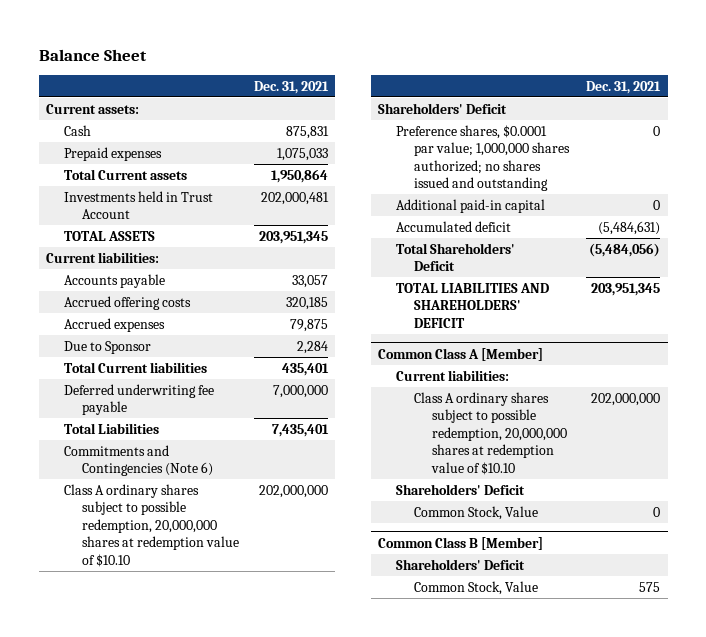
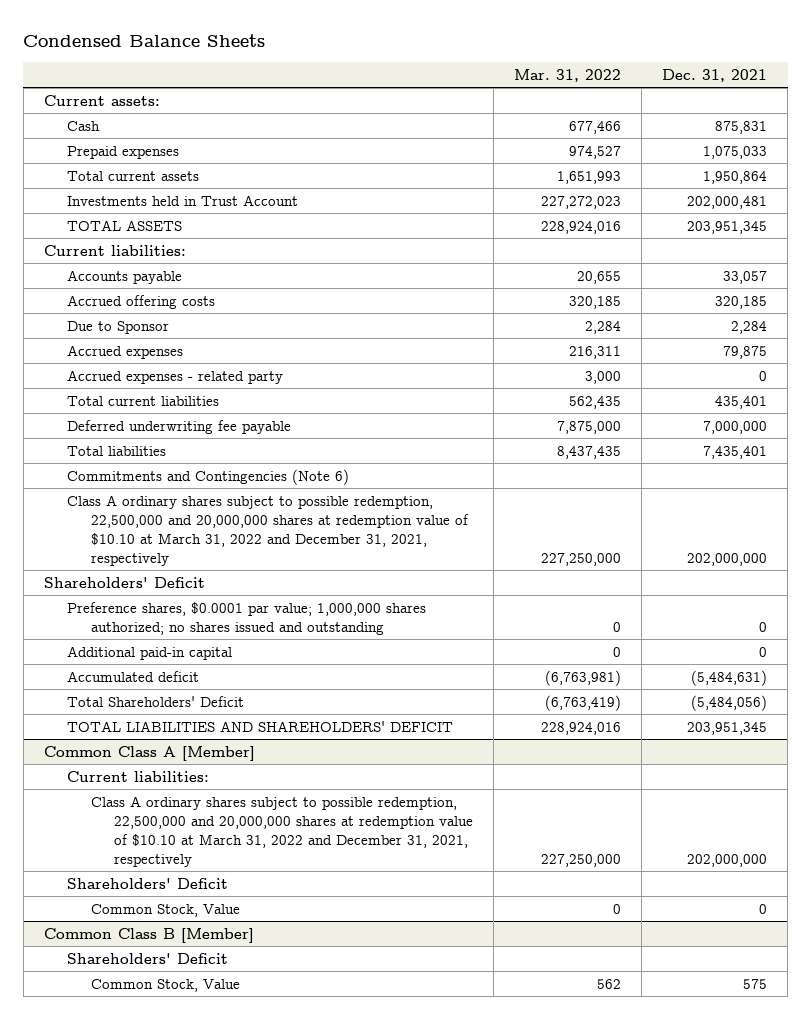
[38,48,147,61] Balance Sheet -> [23,33,266,47] Condensed Balance Sheets
none -> [514,68,622,82] Mar. 31, 2022
[64,168,188,180] Total Current assets -> [67,170,200,181] Total current assets
[64,317,166,332] Accrued expenses -> [67,344,184,359] Accrued expenses
none -> [67,369,284,384] Accrued expenses - related party
[64,361,208,373] Total Current liabilities -> [67,395,220,406] Total current liabilities
[64,422,160,434] Total Liabilities -> [67,445,167,456] Total liabilities
[64,483,240,567] Class A ordinary shares subject to possible redemption, 20,000,000 shares at redemption value of $10.10 -> [67,494,469,566] Class A ordinary shares subject to possible redemption, 22,500,000 and 20,000,000 shares at redemption value of $10.10 at March 31, 2022 and December 31, 2021, respectively
[414,391,568,475] Class A ordinary shares subject to possible redemption, 20,000,000 shares at redemption value of $10.10 -> [90,795,474,867] Class A ordinary shares subject to possible redemption, 22,500,000 and 20,000,000 shares at redemption value of $10.10 at March 31, 2022 and December 31, 2021, respectively

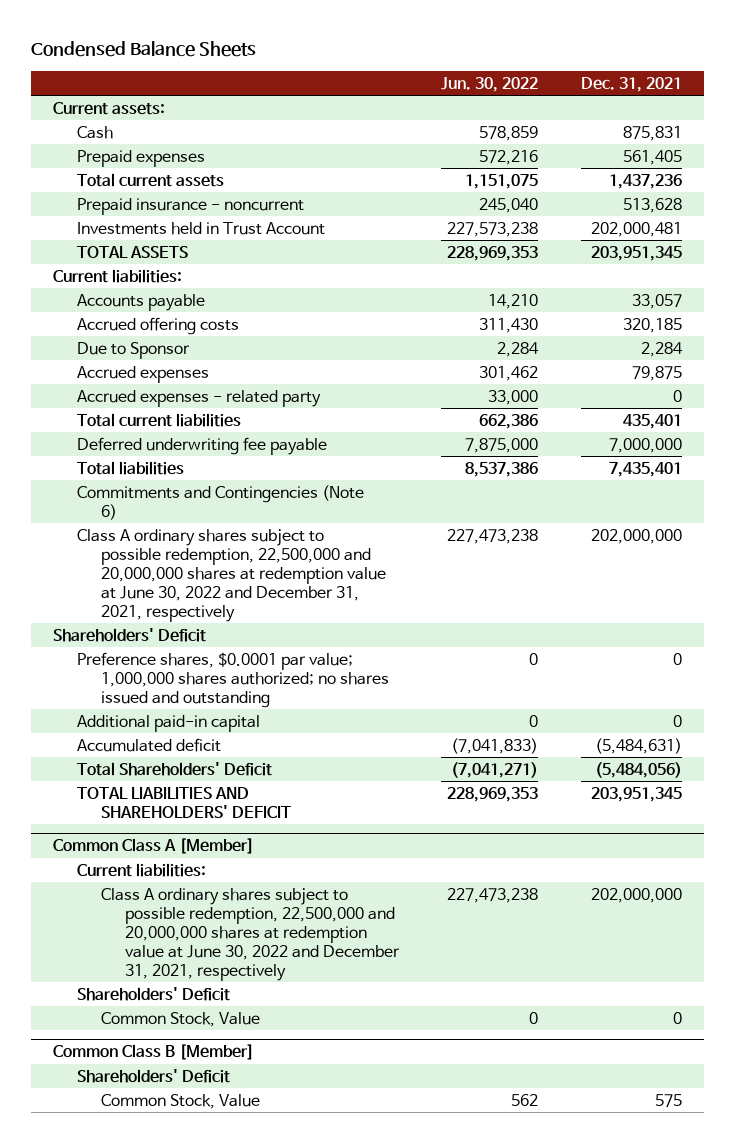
[514,68,622,82] Mar. 31, 2022 -> none
none -> [441,76,539,92] Jun. 30, 2022
[703,145,768,159] 1,075,033 -> [623,149,683,165] 561,405
[703,170,768,184] 1,950,864 -> [609,173,683,189] 1,437,236
none -> [76,197,304,215] Prepaid insurance - noncurrent
[67,494,469,566] Class A ordinary shares subject to possible redemption, 22,500,000 and 20,000,000 shares at redemption value of $10.10 at March 31, 2022 and December 31, 2021, respectively -> [76,528,386,622] Class A ordinary shares subject to possible redemption, 22,500,000 and 20,000,000 shares at redemption value at June 30, 2022 and December 31, 2021, respectively
[90,795,474,867] Class A ordinary shares subject to possible redemption, 22,500,000 and 20,000,000 shares at redemption value of $10.10 at March 31, 2022 and December 31, 2021, respectively -> [100,887,400,981] Class A ordinary shares subject to possible redemption, 22,500,000 and 20,000,000 shares at redemption value at June 30, 2022 and December 31, 2021, respectively

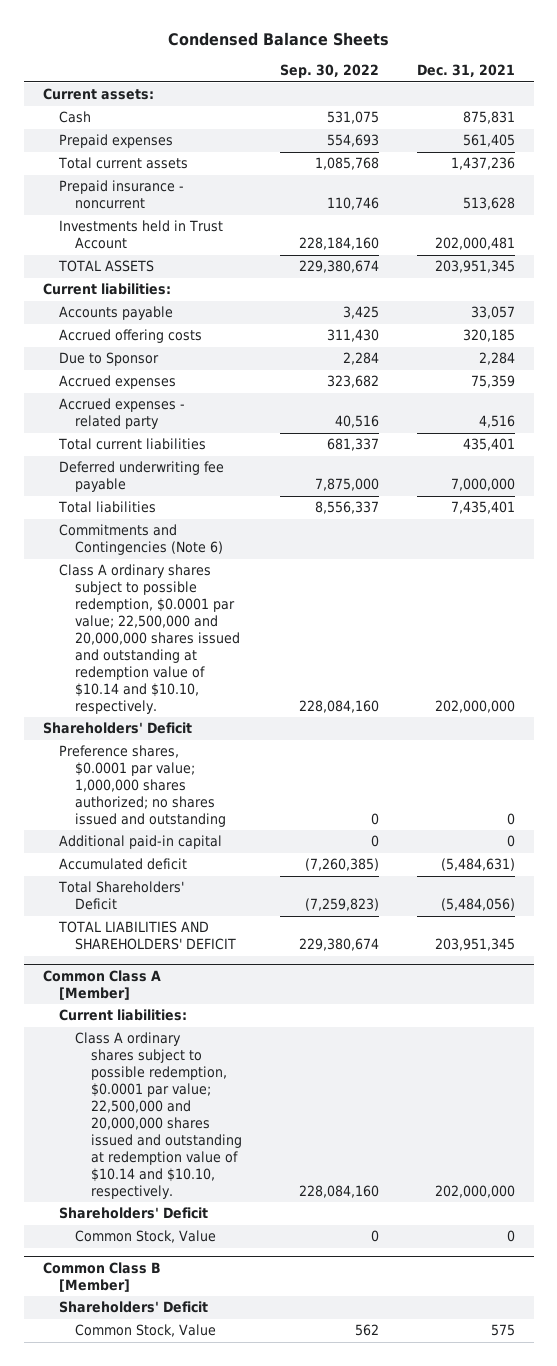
[441,76,539,92] Jun. 30, 2022 -> none
none -> [279,64,379,79] Sep. 30, 2022
[632,365,683,381] 79,875 -> [470,375,515,389] 75,359
[673,389,683,402] 0 -> [478,415,515,429] 4,516
[76,528,386,622] Class A ordinary shares subject to possible redemption, 22,500,000 and 20,000,000 shares at redemption value at June 30, 2022 and December 31, 2021, respectively -> [58,564,240,714] Class A ordinary shares subject to possible redemption, $0.0001 par value; 22,500,000 and 20,000,000 shares issued and outstanding at redemption value of $10.14 and $10.10, respectively.
[100,887,400,981] Class A ordinary shares subject to possible redemption, 22,500,000 and 20,000,000 shares at redemption value at June 30, 2022 and December 31, 2021, respectively -> [74,1032,242,1199] Class A ordinary shares subject to possible redemption, $0.0001 par value; 22,500,000 and 20,000,000 shares issued and outstanding at redemption value of $10.14 and $10.10, respectively.

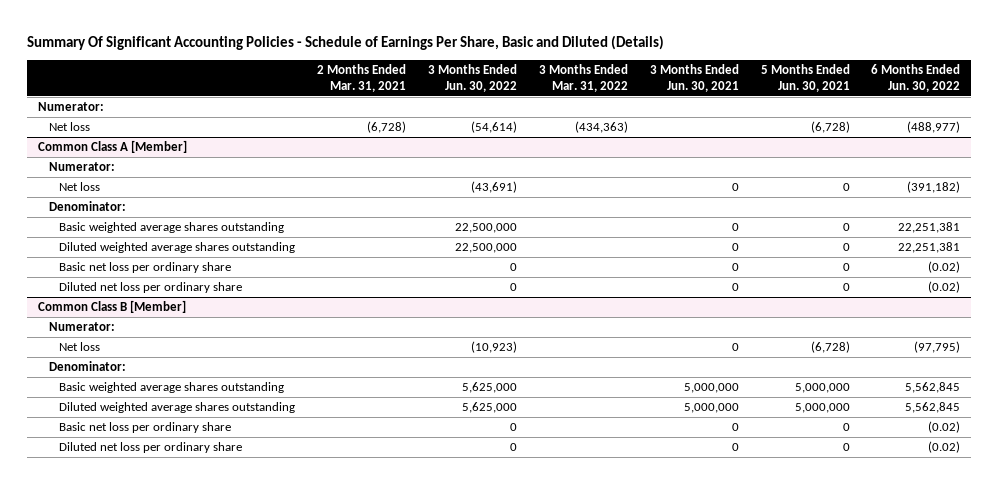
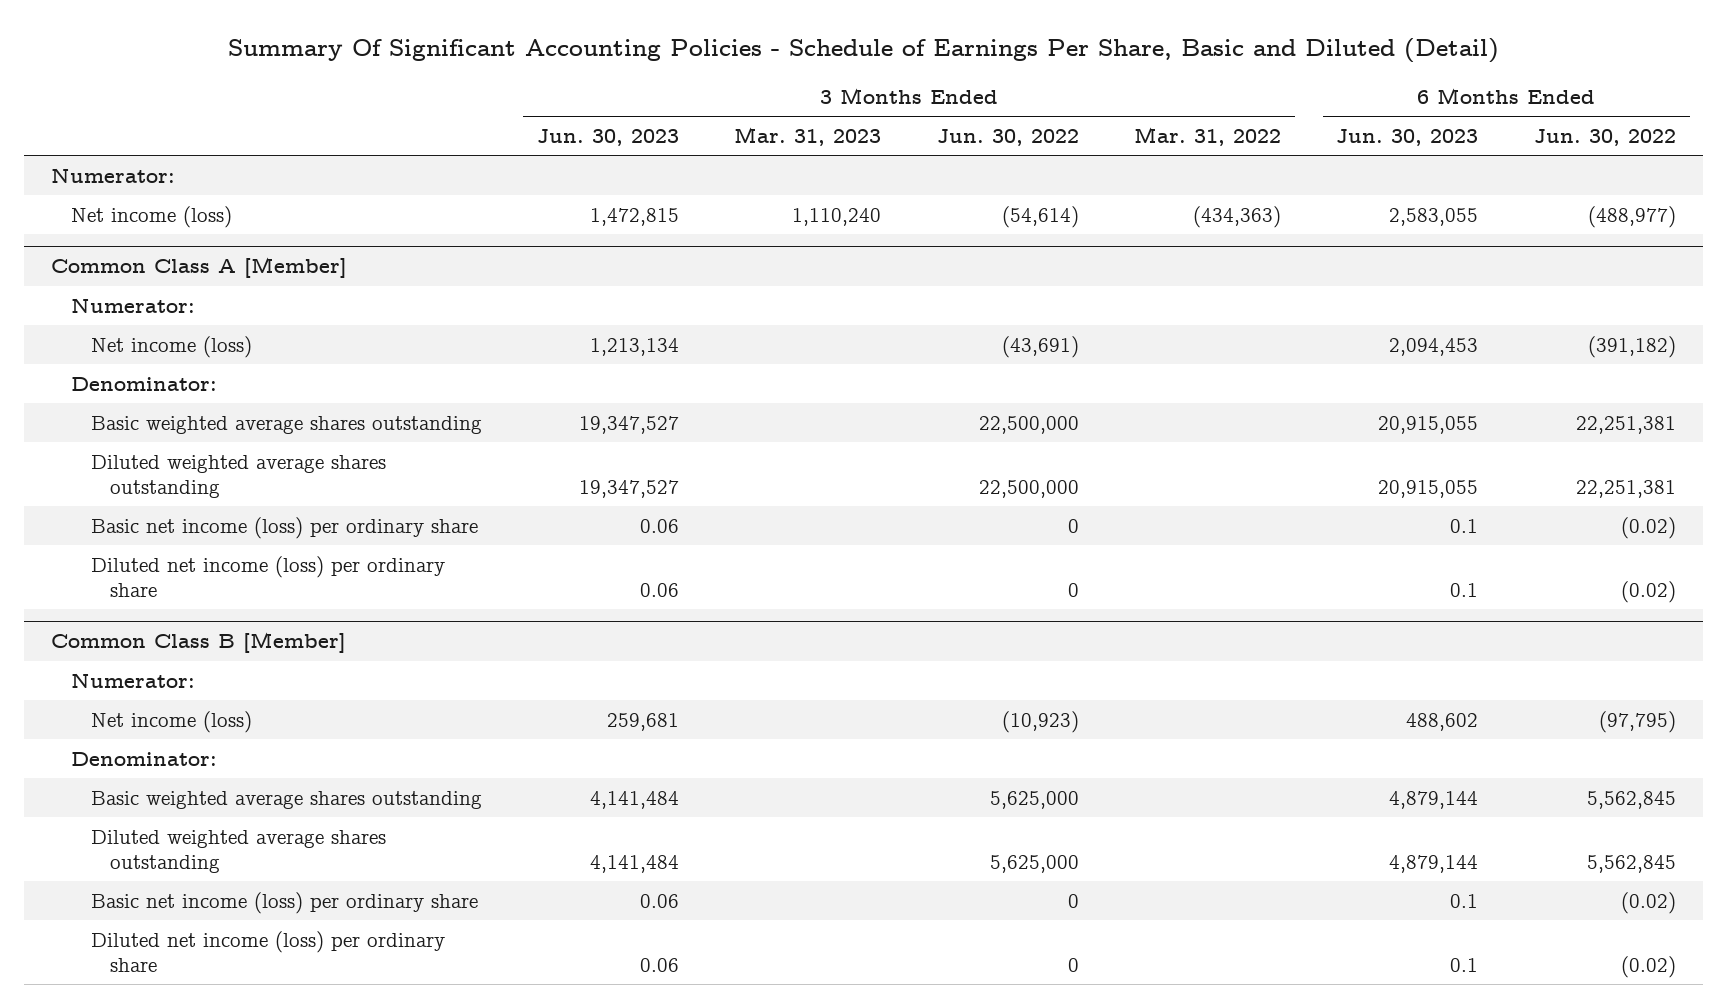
[27,35,665,51] Summary Of Significant Accounting Policies - Schedule of Earnings Per Share, Basic and Diluted (Details) -> [227,38,1499,64] Summary Of Significant Accounting Policies - Schedule of Earnings Per Share, Basic and Diluted (Detail)
[316,63,406,92] 2 Months Ended Mar. 31, 2021 -> none
[649,63,739,92] 3 Months Ended Jun. 30, 2021 -> none
[760,63,850,92] 5 Months Ended Jun. 30, 2021 -> none
none -> [536,129,679,147] Jun. 30, 2023
none -> [734,127,882,147] Mar. 31, 2023
none -> [1336,129,1479,147] Jun. 30, 2023
[48,122,90,132] Net loss -> [70,205,232,228] Net income (loss)
[59,182,101,192] Net loss -> [90,335,252,358] Net income (loss)
[59,262,232,274] Basic net loss per ordinary share -> [90,516,478,539] Basic net income (loss) per ordinary share
[59,282,243,294] Diluted net loss per ordinary share -> [90,555,445,598] Diluted net income (loss) per ordinary share
[59,342,101,352] Net loss -> [90,710,252,733] Net income (loss)
[59,422,232,434] Basic net loss per ordinary share -> [90,891,478,914] Basic net income (loss) per ordinary share
[59,442,243,454] Diluted net loss per ordinary share -> [90,930,445,973] Diluted net income (loss) per ordinary share

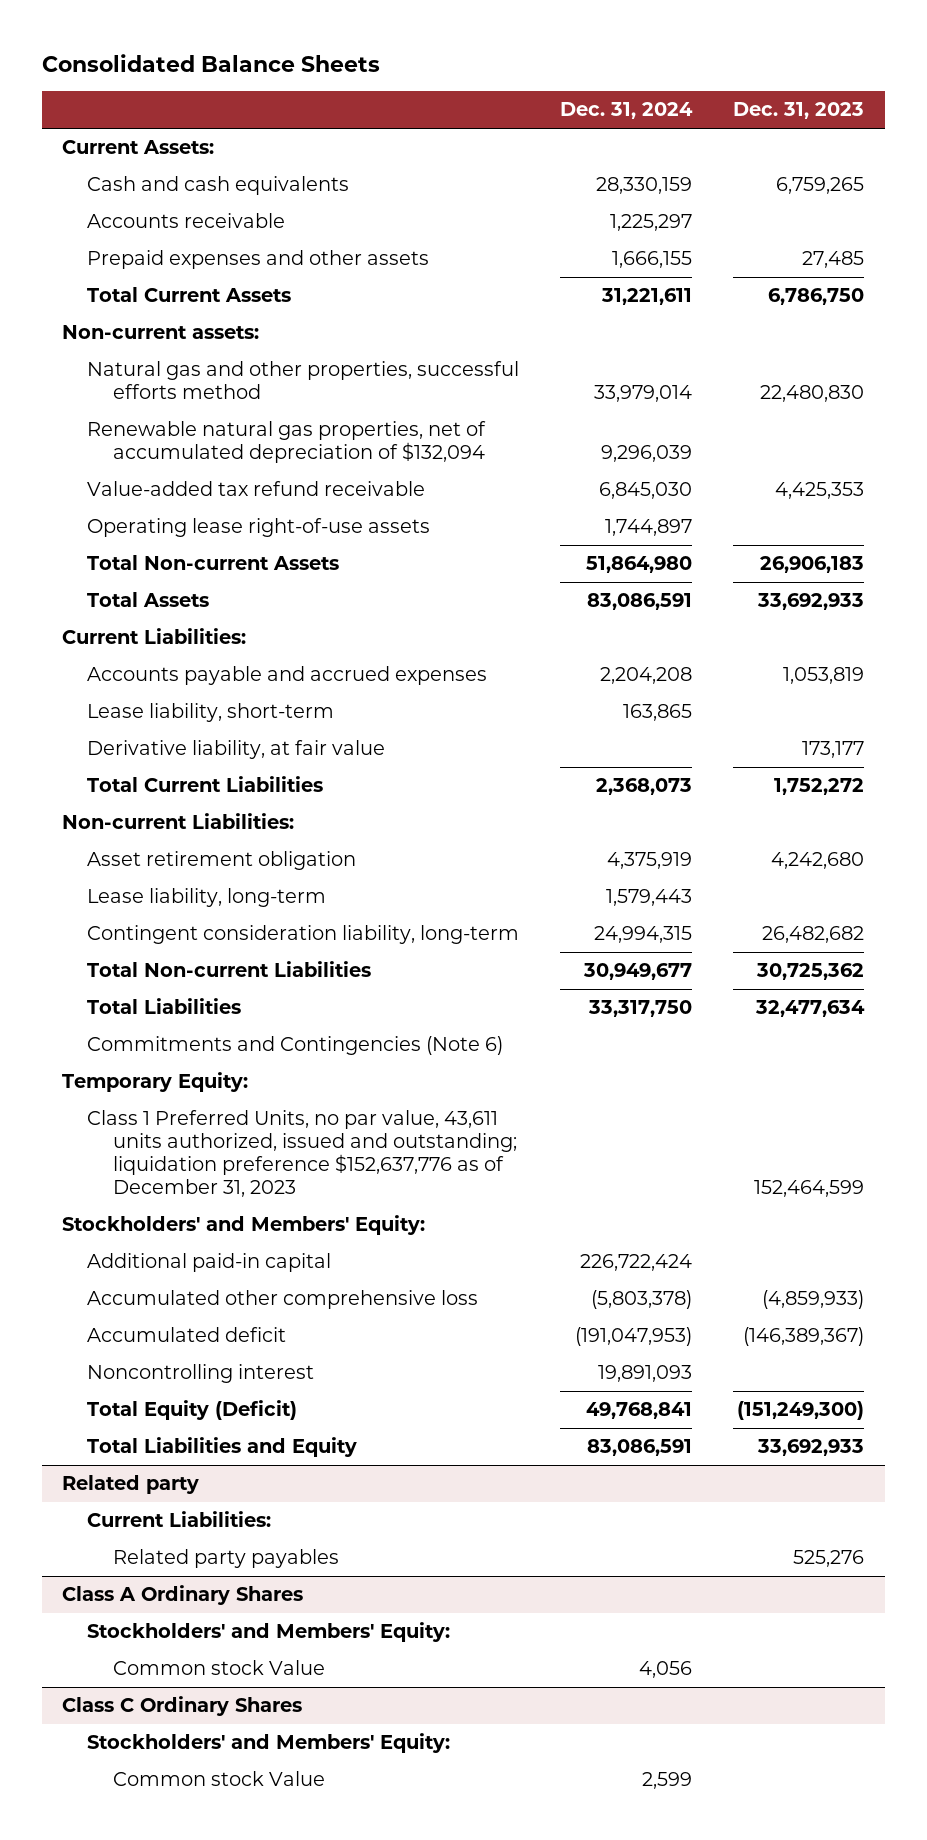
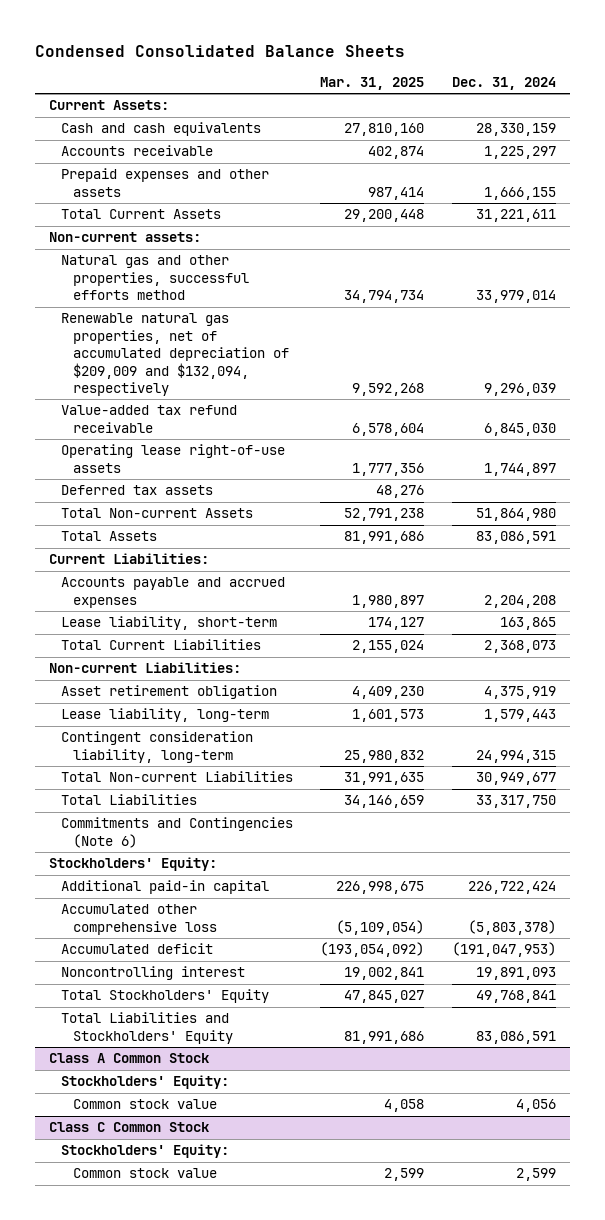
[41,53,380,72] Consolidated Balance Sheets -> [35,44,406,57] Condensed Consolidated Balance Sheets
[733,102,865,120] Dec. 31, 2023 -> none
none -> [320,76,425,90] Mar. 31, 2025
[87,421,487,464] Renewable natural gas properties, net of accumulated depreciation of $132,094 -> [60,313,289,397] Renewable natural gas properties, net of accumulated depreciation of $209,009 and $132,094, respectively
none -> [60,485,213,496] Deferred tax assets
[87,740,386,760] Derivative liability, at fair value -> none
[62,1072,249,1093] Temporary Equity: -> none
[87,1110,517,1198] Class 1 Preferred Units, no par value, 43,611 units authorized, issued and outstanding; liquidation preference $152,637,776 as of December 31, 2023 -> none
[62,1215,426,1236] Stockholders' and Members' Equity: -> [49,857,218,872] Stockholders' Equity:
[62,1475,200,1495] Related party -> none
[87,1511,272,1528] Current Liabilities: -> none
[112,1549,339,1569] Related party payables -> none
[87,1400,298,1421] Total Equity (Deficit) -> [60,989,269,1004] Total Stockholders' Equity
[87,1437,358,1458] Total Liabilities and Equity -> [60,1012,233,1044] Total Liabilities and Stockholders' Equity
[62,1585,304,1606] Class A Ordinary Shares -> [49,1053,210,1064] Class A Common Stock
[87,1622,451,1643] Stockholders' and Members' Equity: -> [60,1075,229,1090] Stockholders' Equity:
[112,1660,325,1676] Common stock Value -> [72,1099,217,1110] Common stock value
[62,1696,303,1717] Class C Ordinary Shares -> [49,1122,210,1133] Class C Common Stock
[87,1733,451,1754] Stockholders' and Members' Equity: -> [60,1144,229,1159] Stockholders' Equity:
[112,1771,325,1787] Common stock Value -> [72,1168,217,1179] Common stock value

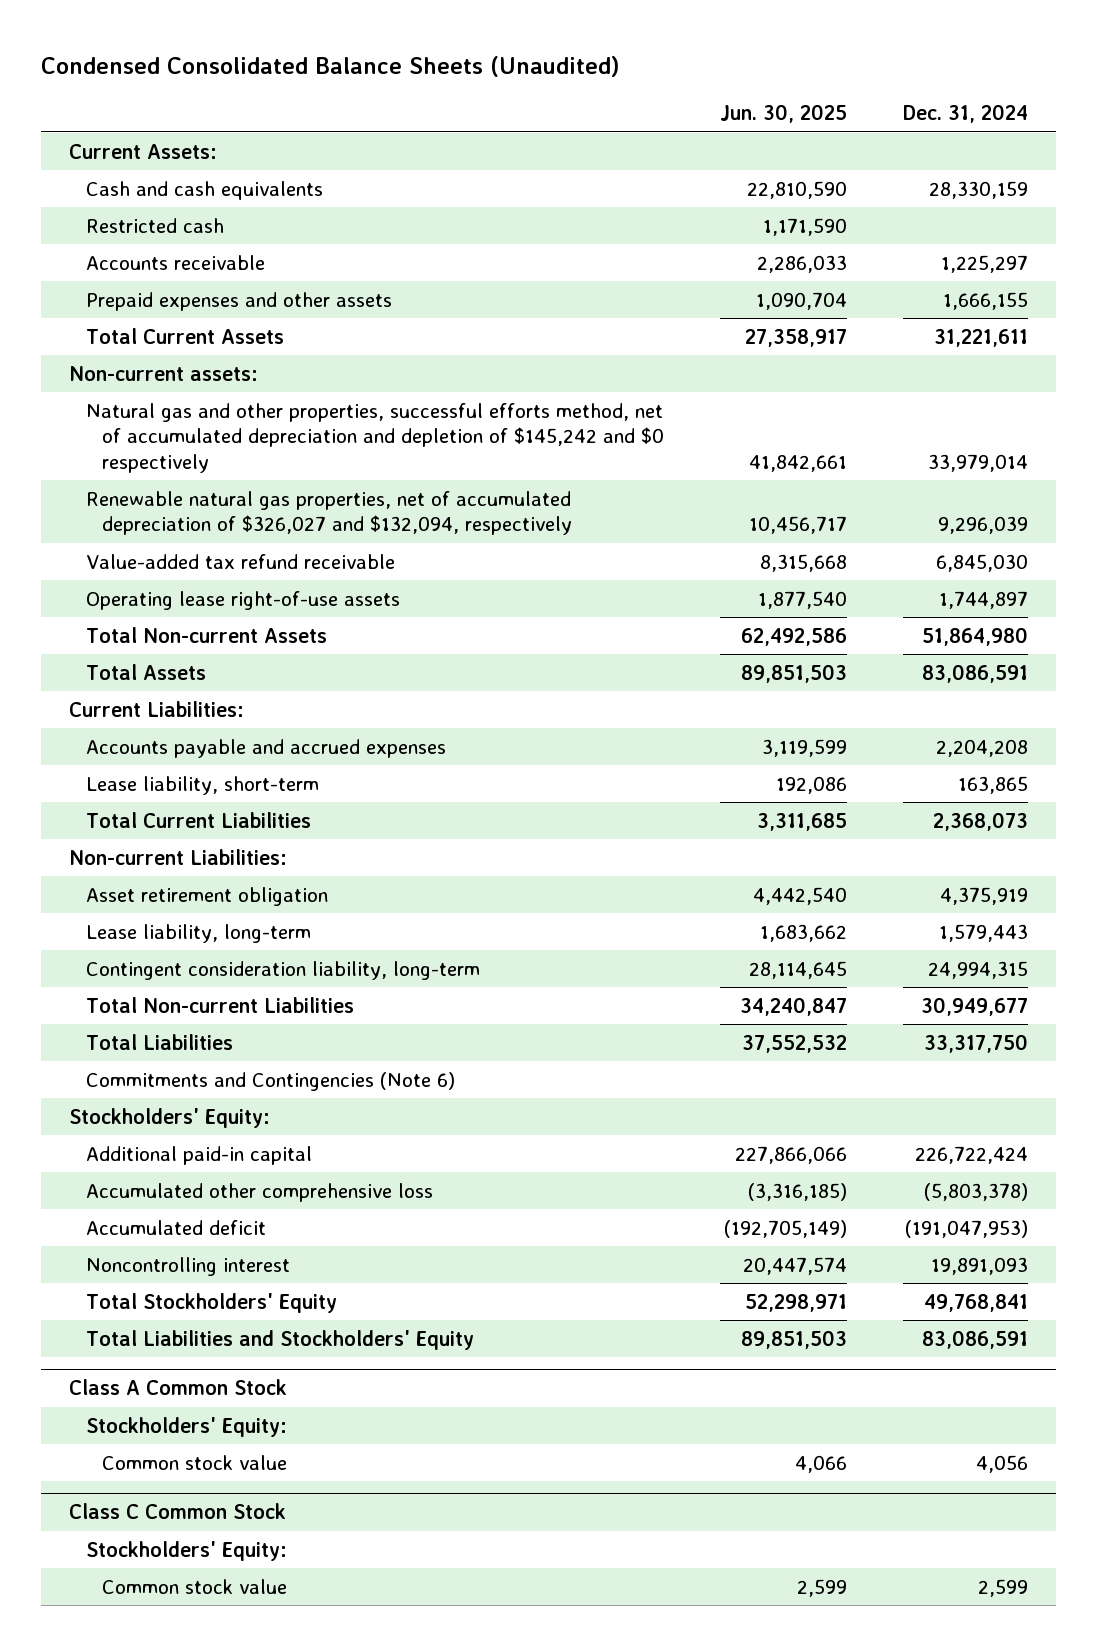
[35,44,406,57] Condensed Consolidated Balance Sheets -> [41,55,621,77] Condensed Consolidated Balance Sheets (Unaudited)
[320,76,425,90] Mar. 31, 2025 -> none
none -> [719,104,847,124] Jun. 30, 2025
none -> [85,217,224,233] Restricted cash
[60,255,249,301] Natural gas and other properties, successful efforts method -> [85,402,664,474] Natural gas and other properties, successful efforts method, net of accumulated depreciation and depletion of $145,242 and $0 respectively
[60,313,289,397] Renewable natural gas properties, net of accumulated depreciation of $209,009 and $132,094, respectively -> [85,490,572,536] Renewable natural gas properties, net of accumulated depreciation of $326,027 and $132,094, respectively
[60,485,213,496] Deferred tax assets -> none

